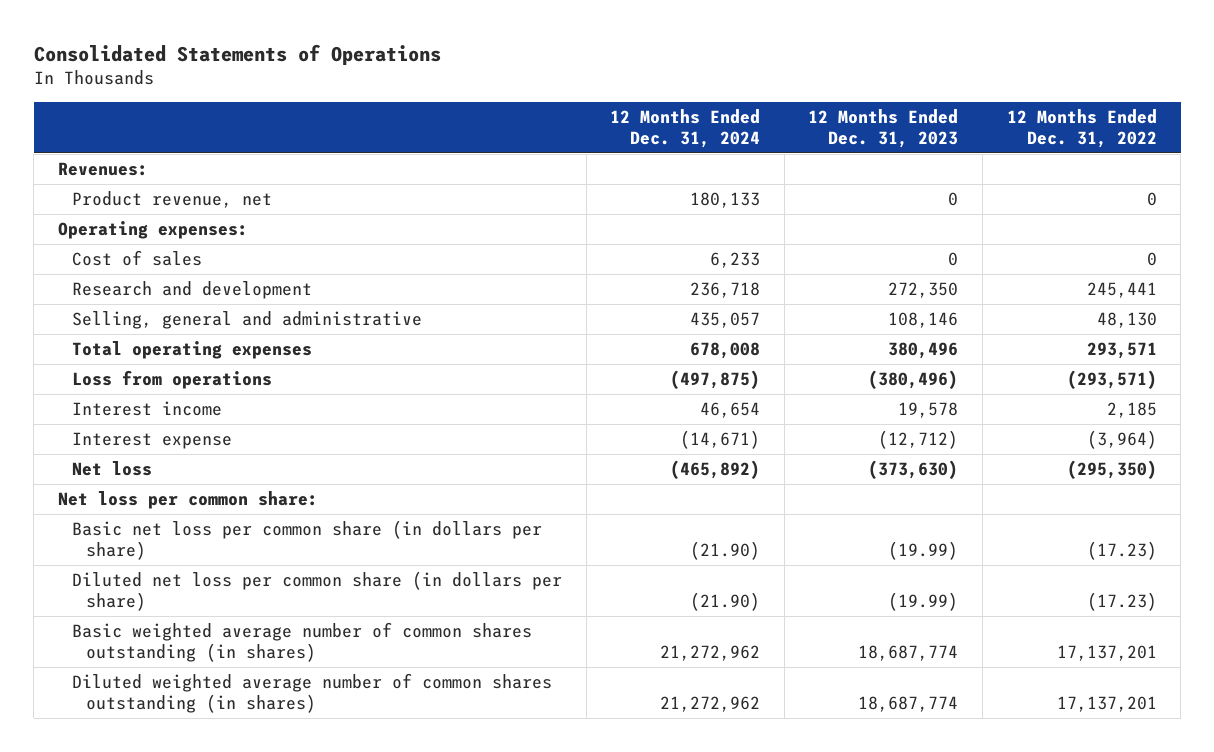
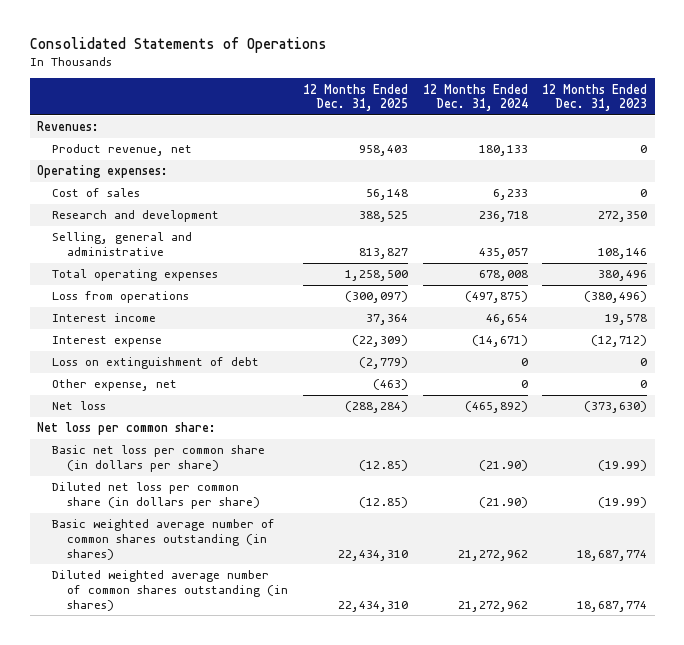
[1006,109,1157,148] 12 Months Ended Dec. 31, 2022 -> none
none -> [302,83,408,112] 12 Months Ended Dec. 31, 2025
none -> [52,357,260,370] Loss on extinguishment of debt
none -> [52,379,178,392] Other expense, net

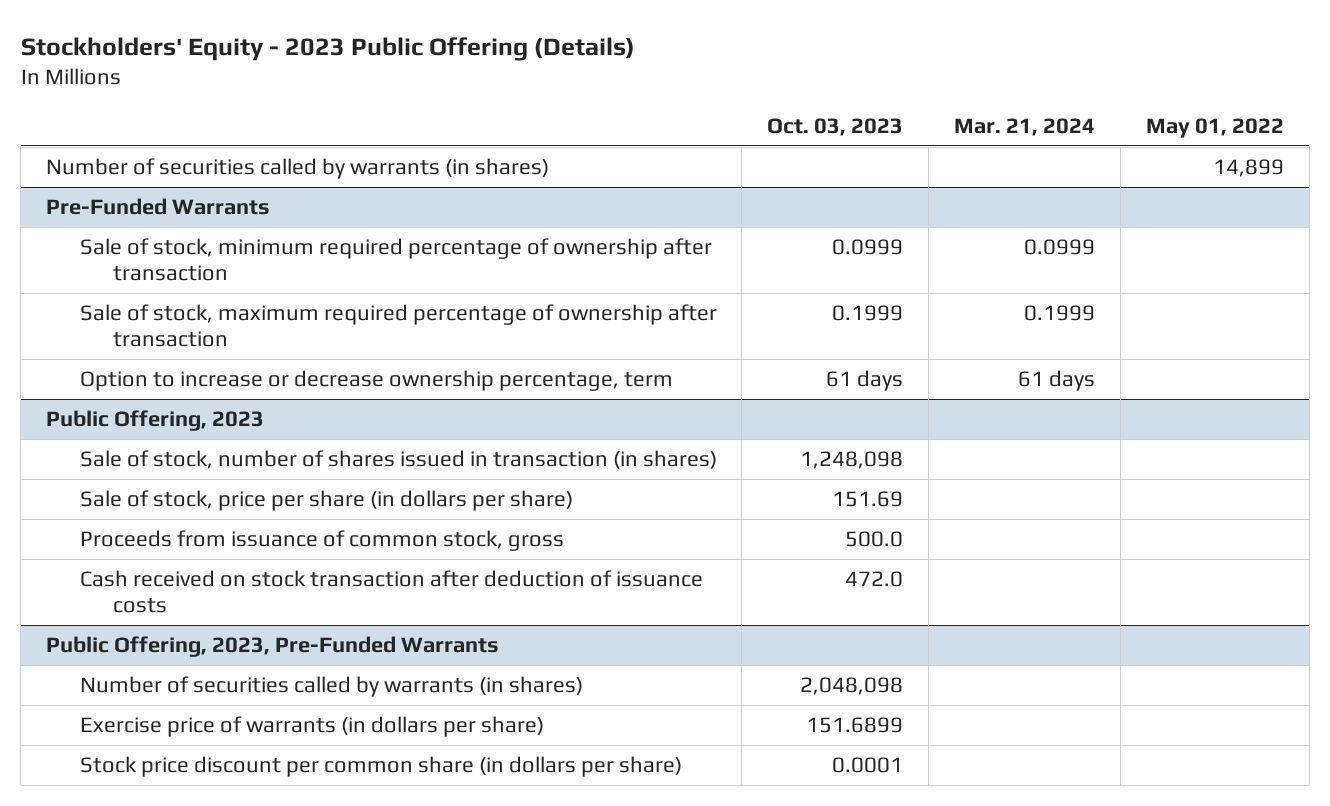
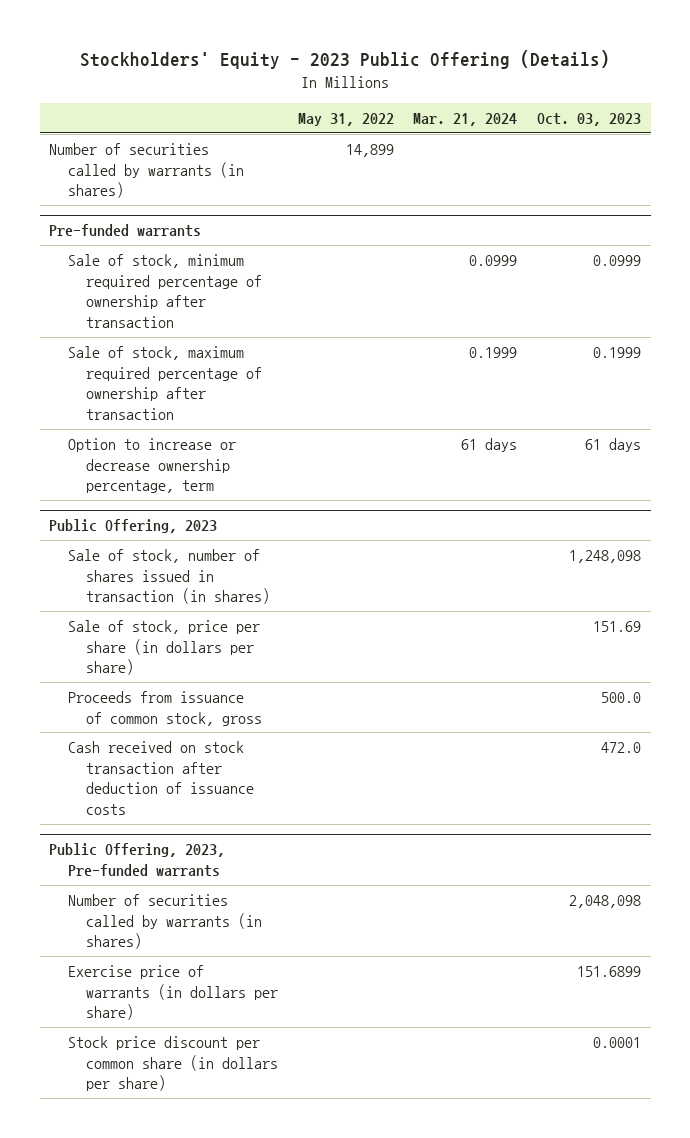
[1145,118,1284,139] May 01, 2022 -> none
none -> [297,112,394,126] May 31, 2022
[45,198,270,216] Pre-Funded Warrants -> [49,224,202,238] Pre-funded warrants
[45,636,499,658] Public Offering, 2023, Pre-Funded Warrants -> [49,843,226,878] Public Offering, 2023, Pre-funded warrants

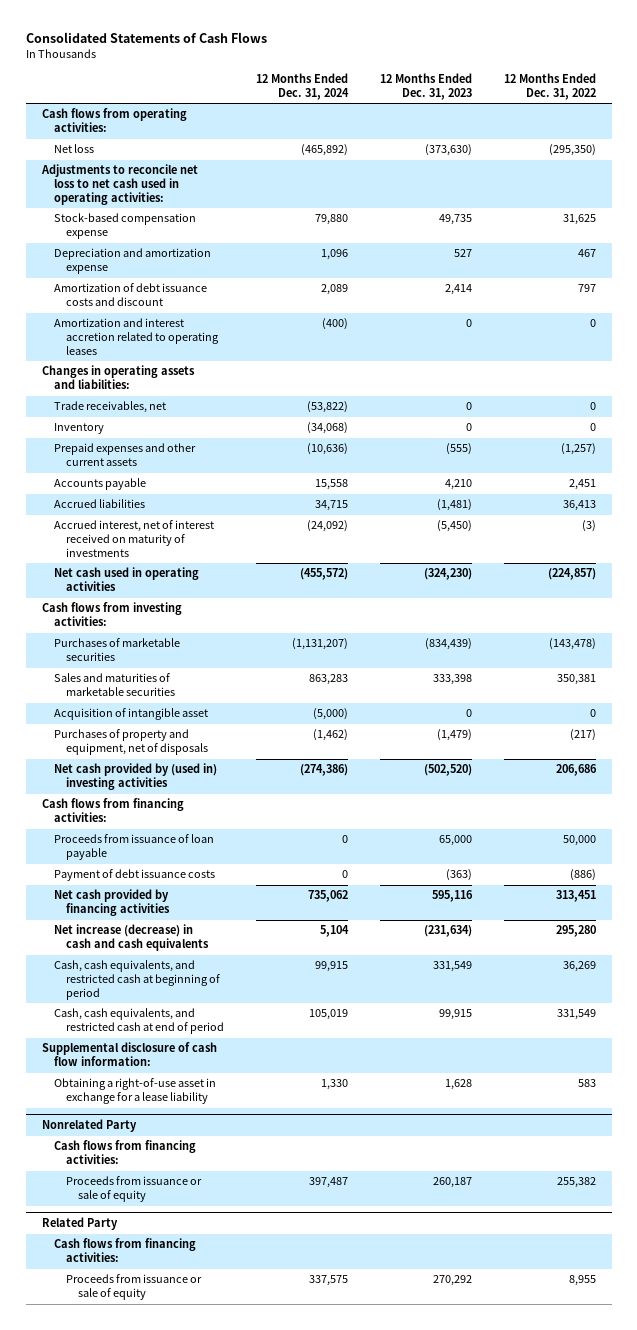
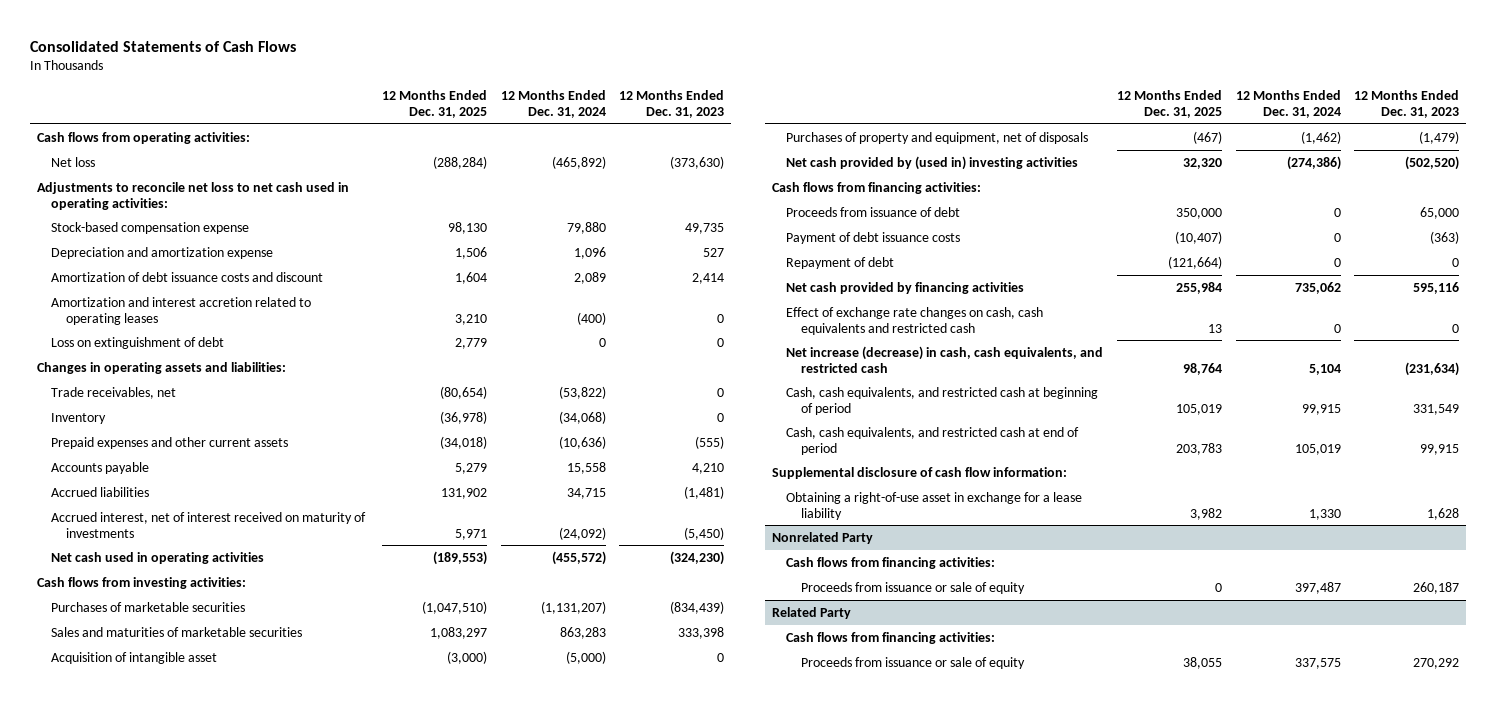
[503,73,596,101] 12 Months Ended Dec. 31, 2022 -> none
none -> [382,90,488,119] 12 Months Ended Dec. 31, 2025
none -> [51,336,225,349] Loss on extinguishment of debt
[53,834,214,861] Proceeds from issuance of loan payable -> [786,206,961,217] Proceeds from issuance of debt
none -> [786,256,895,269] Repayment of debt
none -> [786,306,1044,335] Effect of exchange rate changes on cash, cash equivalents and restricted cash
[53,924,209,952] Net increase (decrease) in cash and cash equivalents -> [786,345,1104,373] Net increase (decrease) in cash, cash equivalents, and restricted cash

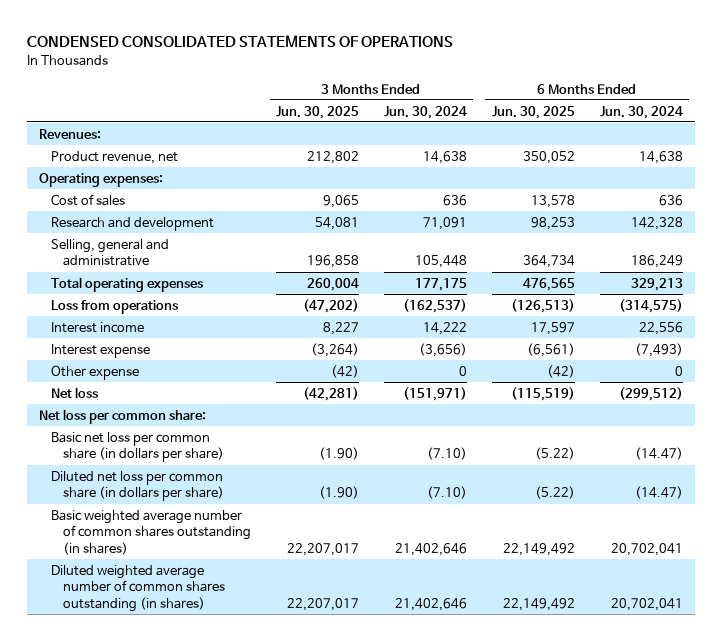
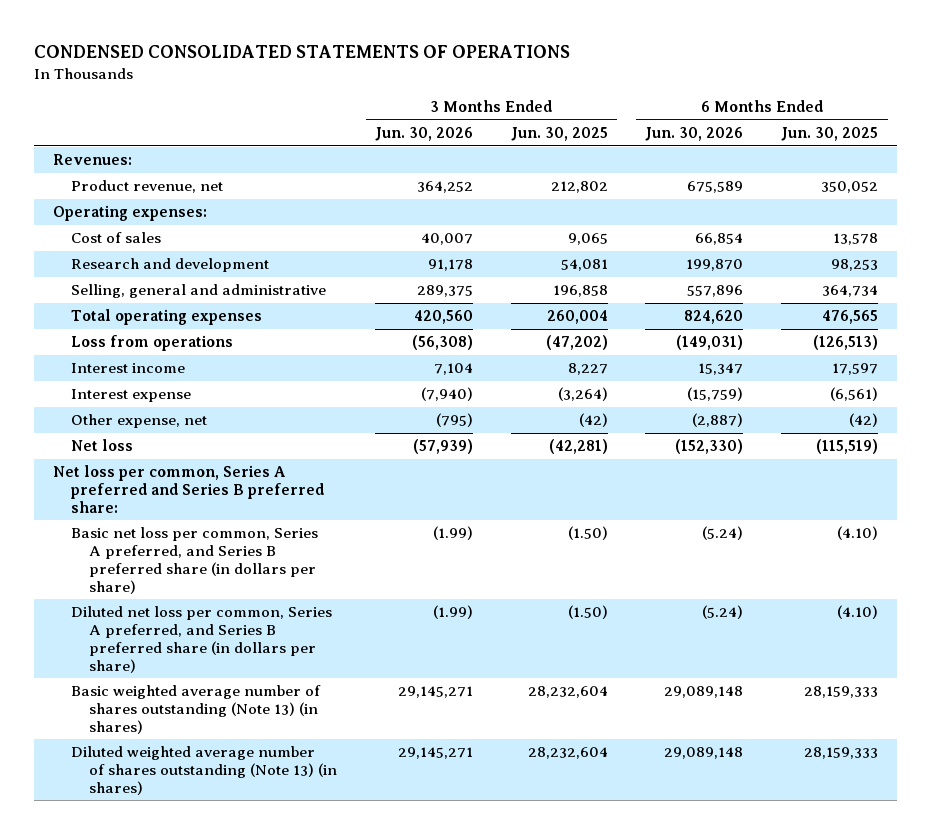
[383,105,467,119] Jun. 30, 2024 -> none
[599,105,683,119] Jun. 30, 2024 -> none
none -> [375,127,474,142] Jun. 30, 2026
none -> [645,127,744,142] Jun. 30, 2026
[51,364,140,380] Other expense -> [71,414,208,429] Other expense, net
[39,408,207,424] Net loss per common share: -> [52,465,325,513] Net loss per common, Series A preferred and Series B preferred share:
[51,431,224,463] Basic net loss per common share (in dollars per share) -> [71,527,319,594] Basic net loss per common, Series A preferred, and Series B preferred share (in dollars per share)
[318,447,359,461] (1.90) -> [567,526,608,541] (1.50)
[534,447,575,461] (5.22) -> [837,526,879,541] (4.10)
[51,470,224,502] Diluted net loss per common share (in dollars per share) -> [71,606,333,673] Diluted net loss per common, Series A preferred, and Series B preferred share (in dollars per share)
[318,486,359,500] (1.90) -> [567,605,608,620] (1.50)
[534,486,575,500] (5.22) -> [837,605,879,620] (4.10)
[51,509,251,556] Basic weighted average number of common shares outstanding (in shares) -> [71,685,322,734] Basic weighted average number of shares outstanding (Note 13) (in shares)
[286,543,359,557] 22,207,017 -> [527,686,608,699] 28,232,604
[502,543,575,557] 22,149,492 -> [804,686,879,699] 28,159,333
[51,564,225,613] Diluted weighted average number of common shares outstanding (in shares) -> [71,746,338,795] Diluted weighted average number of shares outstanding (Note 13) (in shares)
[286,598,359,612] 22,207,017 -> [527,747,608,760] 28,232,604
[502,598,575,612] 22,149,492 -> [804,747,879,760] 28,159,333

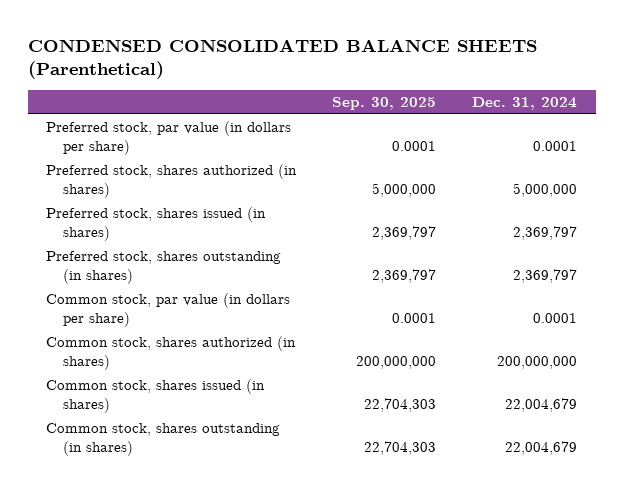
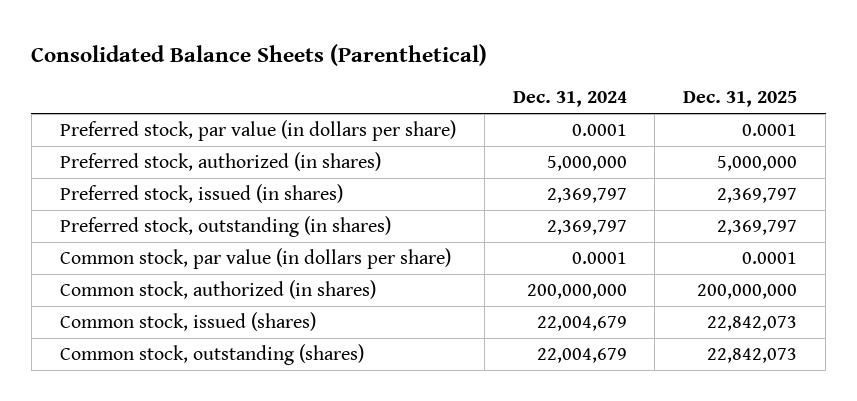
[28,38,538,80] CONDENSED CONSOLIDATED BALANCE SHEETS (Parenthetical) -> [31,43,488,66] Consolidated Balance Sheets (Parenthetical)
[332,97,437,111] Sep. 30, 2025 -> none
none -> [683,91,798,108] Dec. 31, 2025
[46,164,298,198] Preferred stock, shares authorized (in shares) -> [59,151,381,171] Preferred stock, authorized (in shares)
[46,207,267,241] Preferred stock, shares issued (in shares) -> [59,183,343,203] Preferred stock, issued (in shares)
[46,251,282,284] Preferred stock, shares outstanding (in shares) -> [59,215,391,237] Preferred stock, outstanding (in shares)
[46,336,297,370] Common stock, shares authorized (in shares) -> [59,279,376,299] Common stock, authorized (in shares)
[46,379,266,413] Common stock, shares issued (in shares) -> [59,311,316,331] Common stock, issued (shares)
[46,423,281,456] Common stock, shares outstanding (in shares) -> [59,343,364,365] Common stock, outstanding (shares)

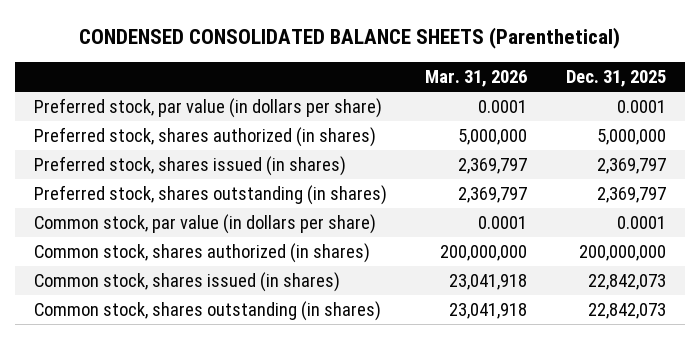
[31,43,488,66] Consolidated Balance Sheets (Parenthetical) -> [78,26,620,49] CONDENSED CONSOLIDATED BALANCE SHEETS (Parenthetical)
[512,91,627,108] Dec. 31, 2024 -> none
none -> [425,70,528,88] Mar. 31, 2026
[59,151,381,171] Preferred stock, authorized (in shares) -> [34,127,377,148] Preferred stock, shares authorized (in shares)
[59,183,343,203] Preferred stock, issued (in shares) -> [34,156,347,177] Preferred stock, shares issued (in shares)
[59,215,391,237] Preferred stock, outstanding (in shares) -> [34,185,388,206] Preferred stock, shares outstanding (in shares)
[59,279,376,299] Common stock, authorized (in shares) -> [34,243,371,264] Common stock, shares authorized (in shares)
[59,311,316,331] Common stock, issued (shares) -> [34,272,341,293] Common stock, shares issued (in shares)
[59,343,364,365] Common stock, outstanding (shares) -> [34,301,382,322] Common stock, shares outstanding (in shares)

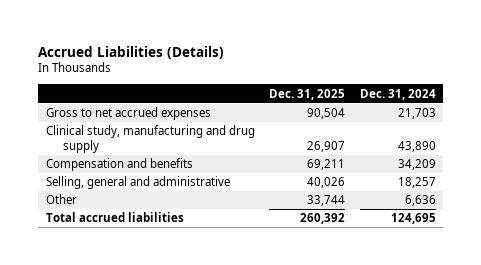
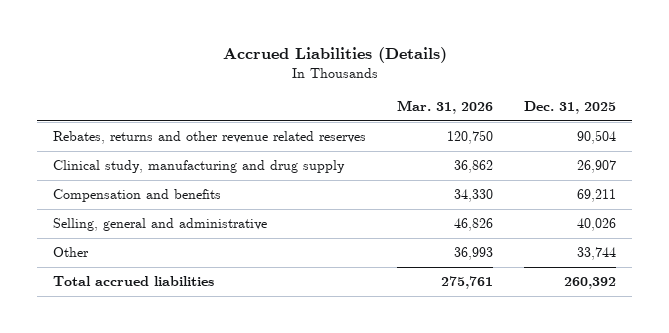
[359,88,436,100] Dec. 31, 2024 -> none
none -> [397,100,494,115] Mar. 31, 2026
[45,107,211,121] Gross to net accrued expenses -> [52,131,366,145] Rebates, returns and other revenue related reserves

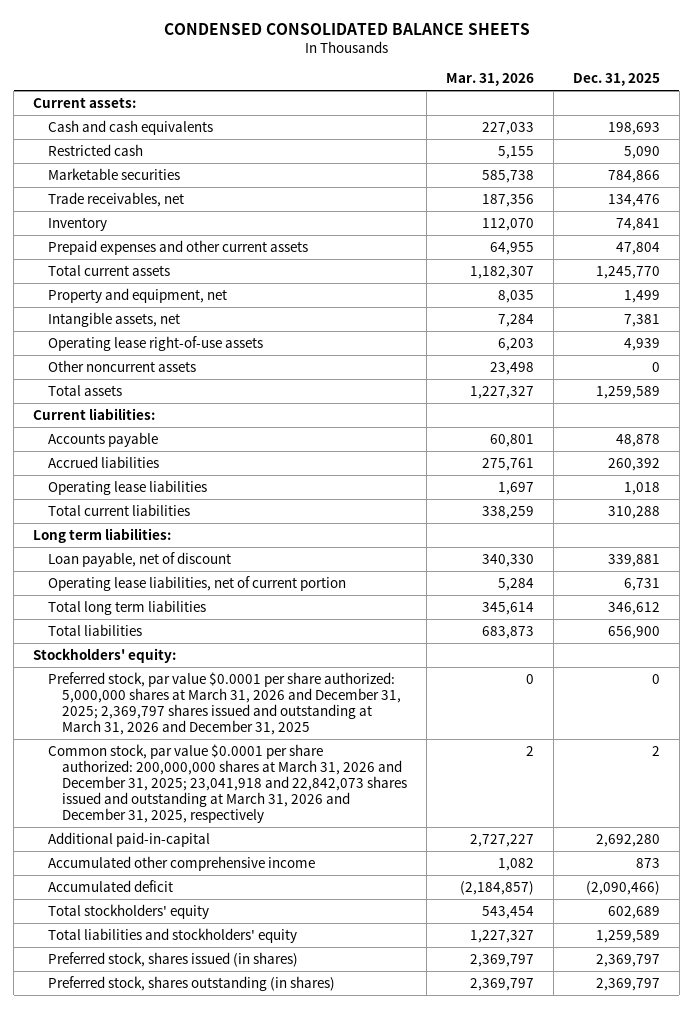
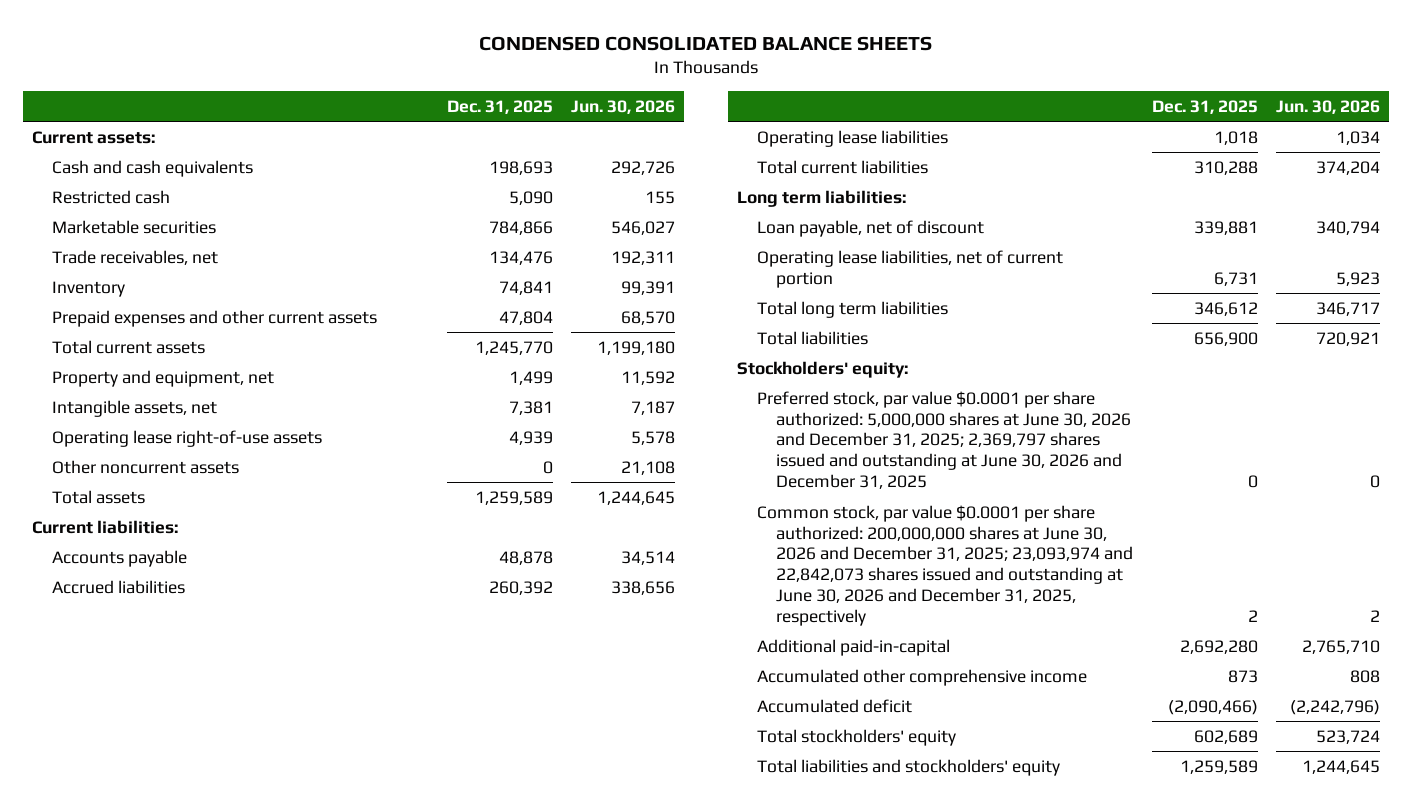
[446,73,535,87] Mar. 31, 2026 -> none
none -> [571,99,676,114] Jun. 30, 2026
[47,671,402,735] Preferred stock, par value $0.0001 per share authorized: 5,000,000 shares at March 31, 2026 and December 31, 2025; 2,369,797 shares issued and outstanding at March 31, 2026 and December 31, 2025 -> [756,390,1132,490] Preferred stock, par value $0.0001 per share authorized: 5,000,000 shares at June 30, 2026 and December 31, 2025; 2,369,797 shares issued and outstanding at June 30, 2026 and December 31, 2025
[47,743,408,823] Common stock, par value $0.0001 per share authorized: 200,000,000 shares at March 31, 2026 and December 31, 2025; 23,041,918 and 22,842,073 shares issued and outstanding at March 31, 2026 and December 31, 2025, respectively -> [756,504,1134,626] Common stock, par value $0.0001 per share authorized: 200,000,000 shares at June 30, 2026 and December 31, 2025; 23,093,974 and 22,842,073 shares issued and outstanding at June 30, 2026 and December 31, 2025, respectively
[47,951,298,967] Preferred stock, shares issued (in shares) -> none
[47,975,335,991] Preferred stock, shares outstanding (in shares) -> none

